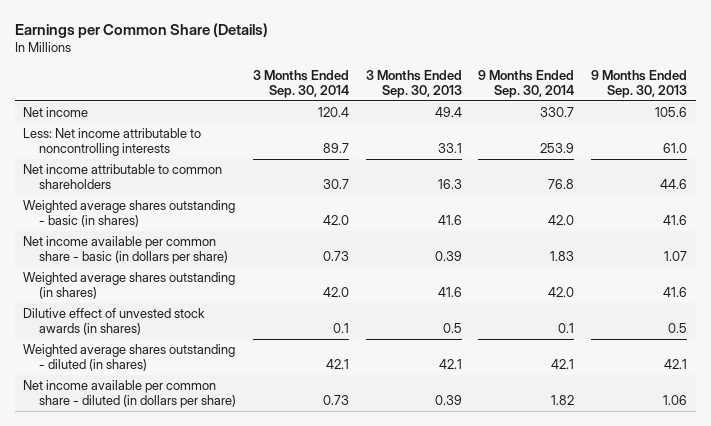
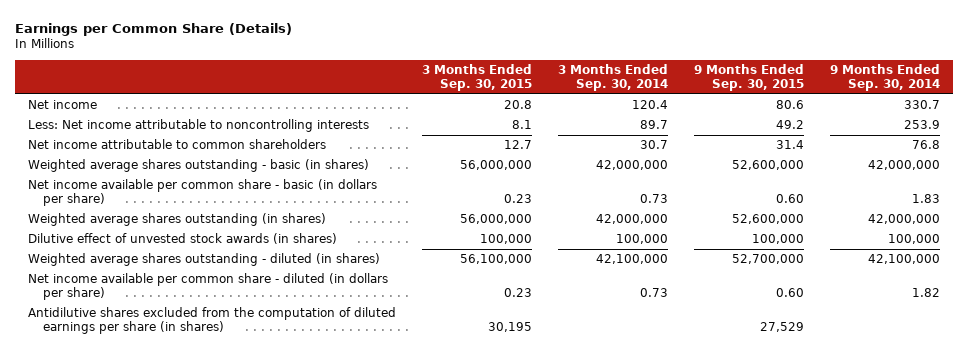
[365,70,462,99] 3 Months Ended Sep. 30, 2013 -> none
[591,70,688,99] 9 Months Ended Sep. 30, 2013 -> none
none -> [421,63,532,91] 3 Months Ended Sep. 30, 2015
none -> [693,63,804,91] 9 Months Ended Sep. 30, 2015
[322,215,349,226] 42.0 -> [595,160,668,171] 42,000,000
[548,215,575,226] 42.0 -> [867,160,940,171] 42,000,000
[322,287,349,298] 42.0 -> [595,214,668,225] 42,000,000
[548,287,575,298] 42.0 -> [867,214,940,225] 42,000,000
[332,323,349,334] 0.1 -> [615,234,668,245] 100,000
[558,323,575,334] 0.1 -> [887,234,940,245] 100,000
[325,359,349,370] 42.1 -> [595,254,668,265] 42,100,000
[551,359,575,370] 42.1 -> [867,254,940,265] 42,100,000
none -> [27,307,396,335] Antidilutive shares excluded from the computation of diluted earnings per share (in shares)

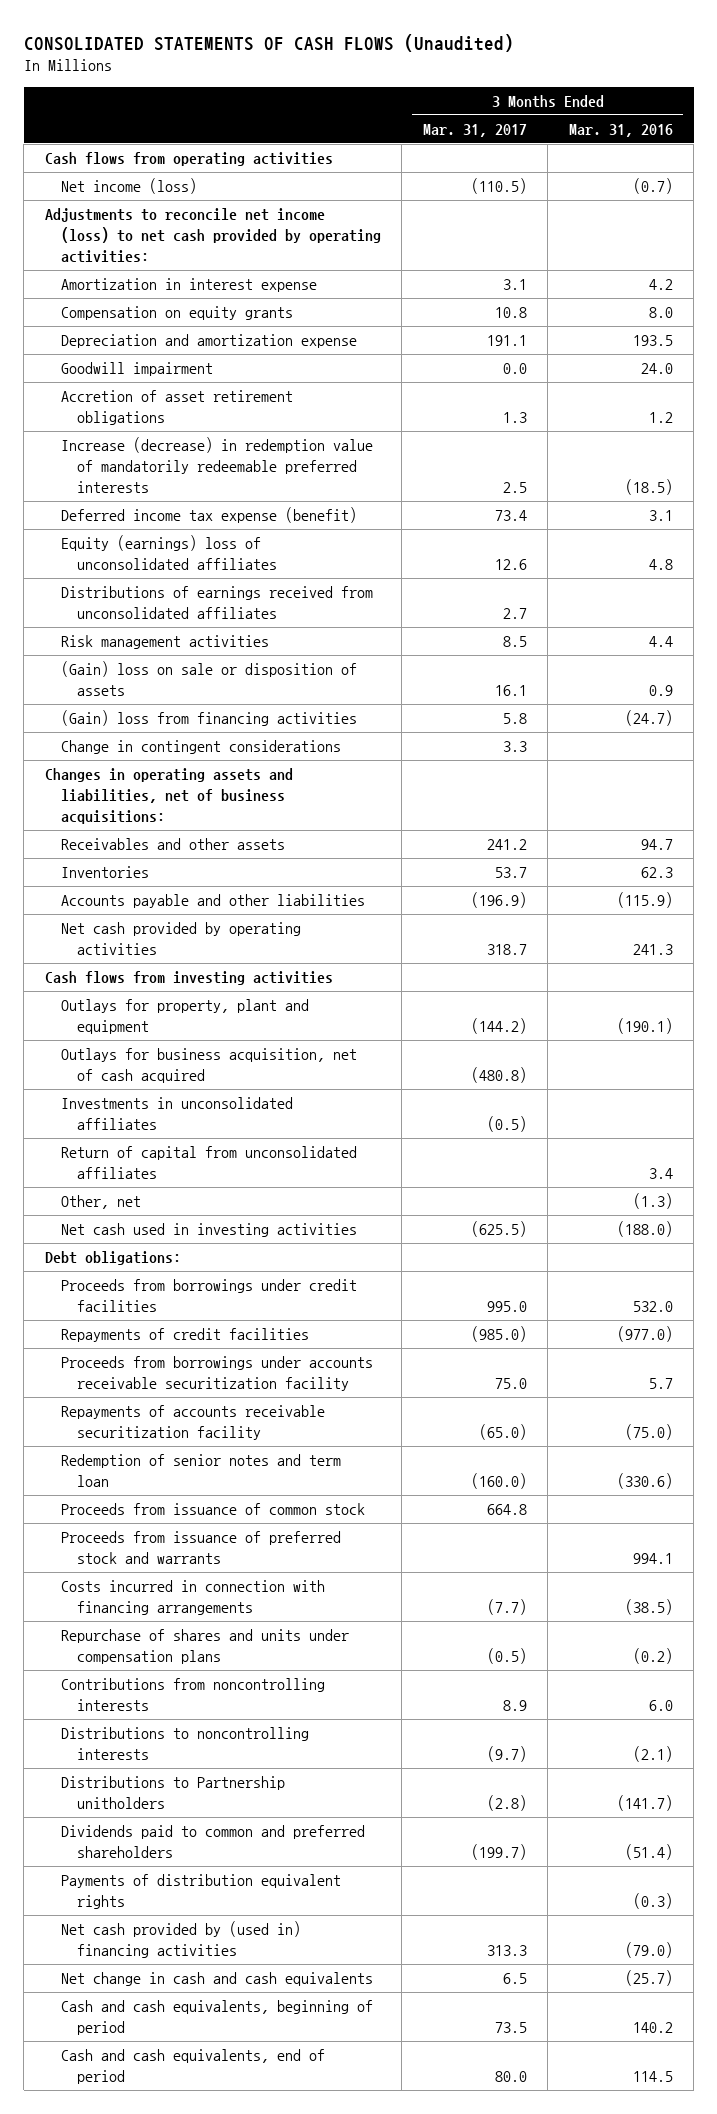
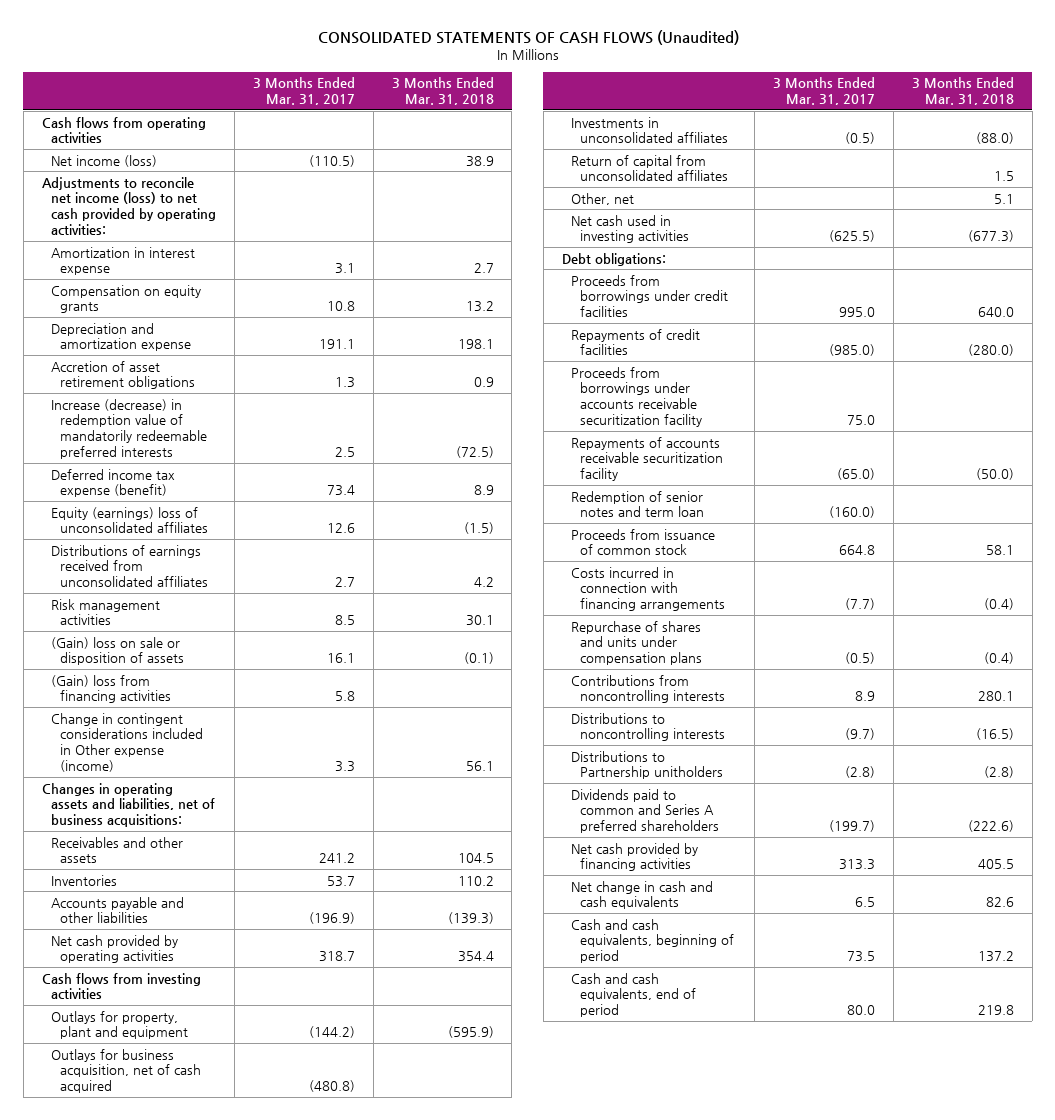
[568,123,673,137] Mar. 31, 2016 -> none
none -> [391,77,494,106] 3 Months Ended Mar. 31, 2018
[60,362,213,377] Goodwill impairment -> none
[60,740,341,755] Change in contingent considerations -> [50,712,203,772] Change in contingent considerations included in Other expense (income)
[60,1531,341,1565] Proceeds from issuance of preferred stock and warrants -> none
[60,1874,341,1910] Payments of distribution equivalent rights -> none
[60,1825,365,1859] Dividends paid to common and preferred shareholders -> [570,788,720,834] Dividends paid to common and Series A preferred shareholders
[60,1921,301,1959] Net cash provided by (used in) financing activities -> [570,842,698,872] Net cash provided by financing activities

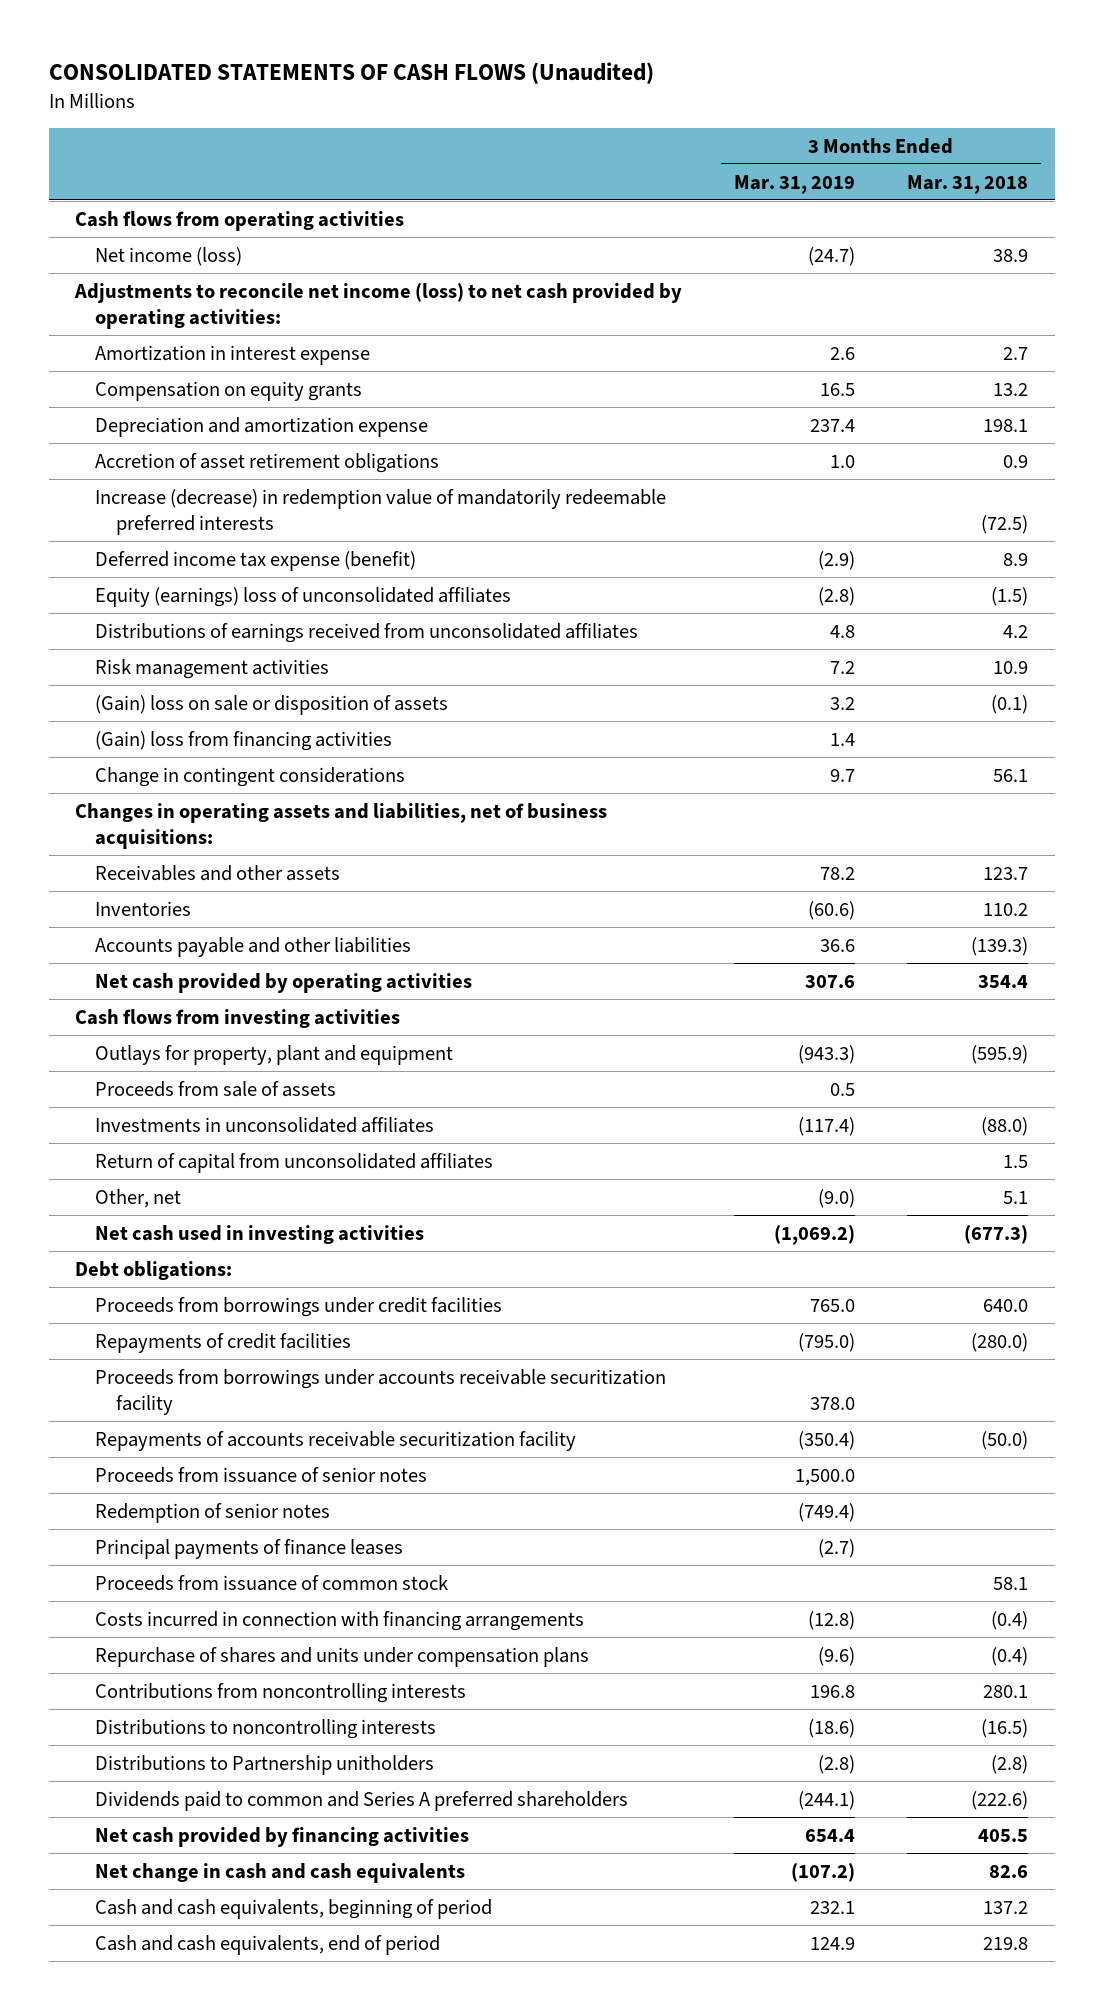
[252,77,355,106] 3 Months Ended Mar. 31, 2017 -> none
none -> [734,174,856,194] Mar. 31, 2019
[465,615,494,627] 30.1 -> [993,660,1029,674] 10.9
[50,712,203,772] Change in contingent considerations included in Other expense (income) -> [95,766,406,787] Change in contingent considerations
[457,853,494,864] 104.5 -> [983,866,1029,880] 123.7
[50,1048,201,1094] Outlays for business acquisition, net of cash acquired -> none
none -> [95,1080,337,1097] Proceeds from sale of assets
none -> [95,1466,428,1483] Proceeds from issuance of senior notes
[570,490,705,518] Redemption of senior notes and term loan -> [95,1502,331,1523] Redemption of senior notes
none -> [95,1538,404,1559] Principal payments of finance leases

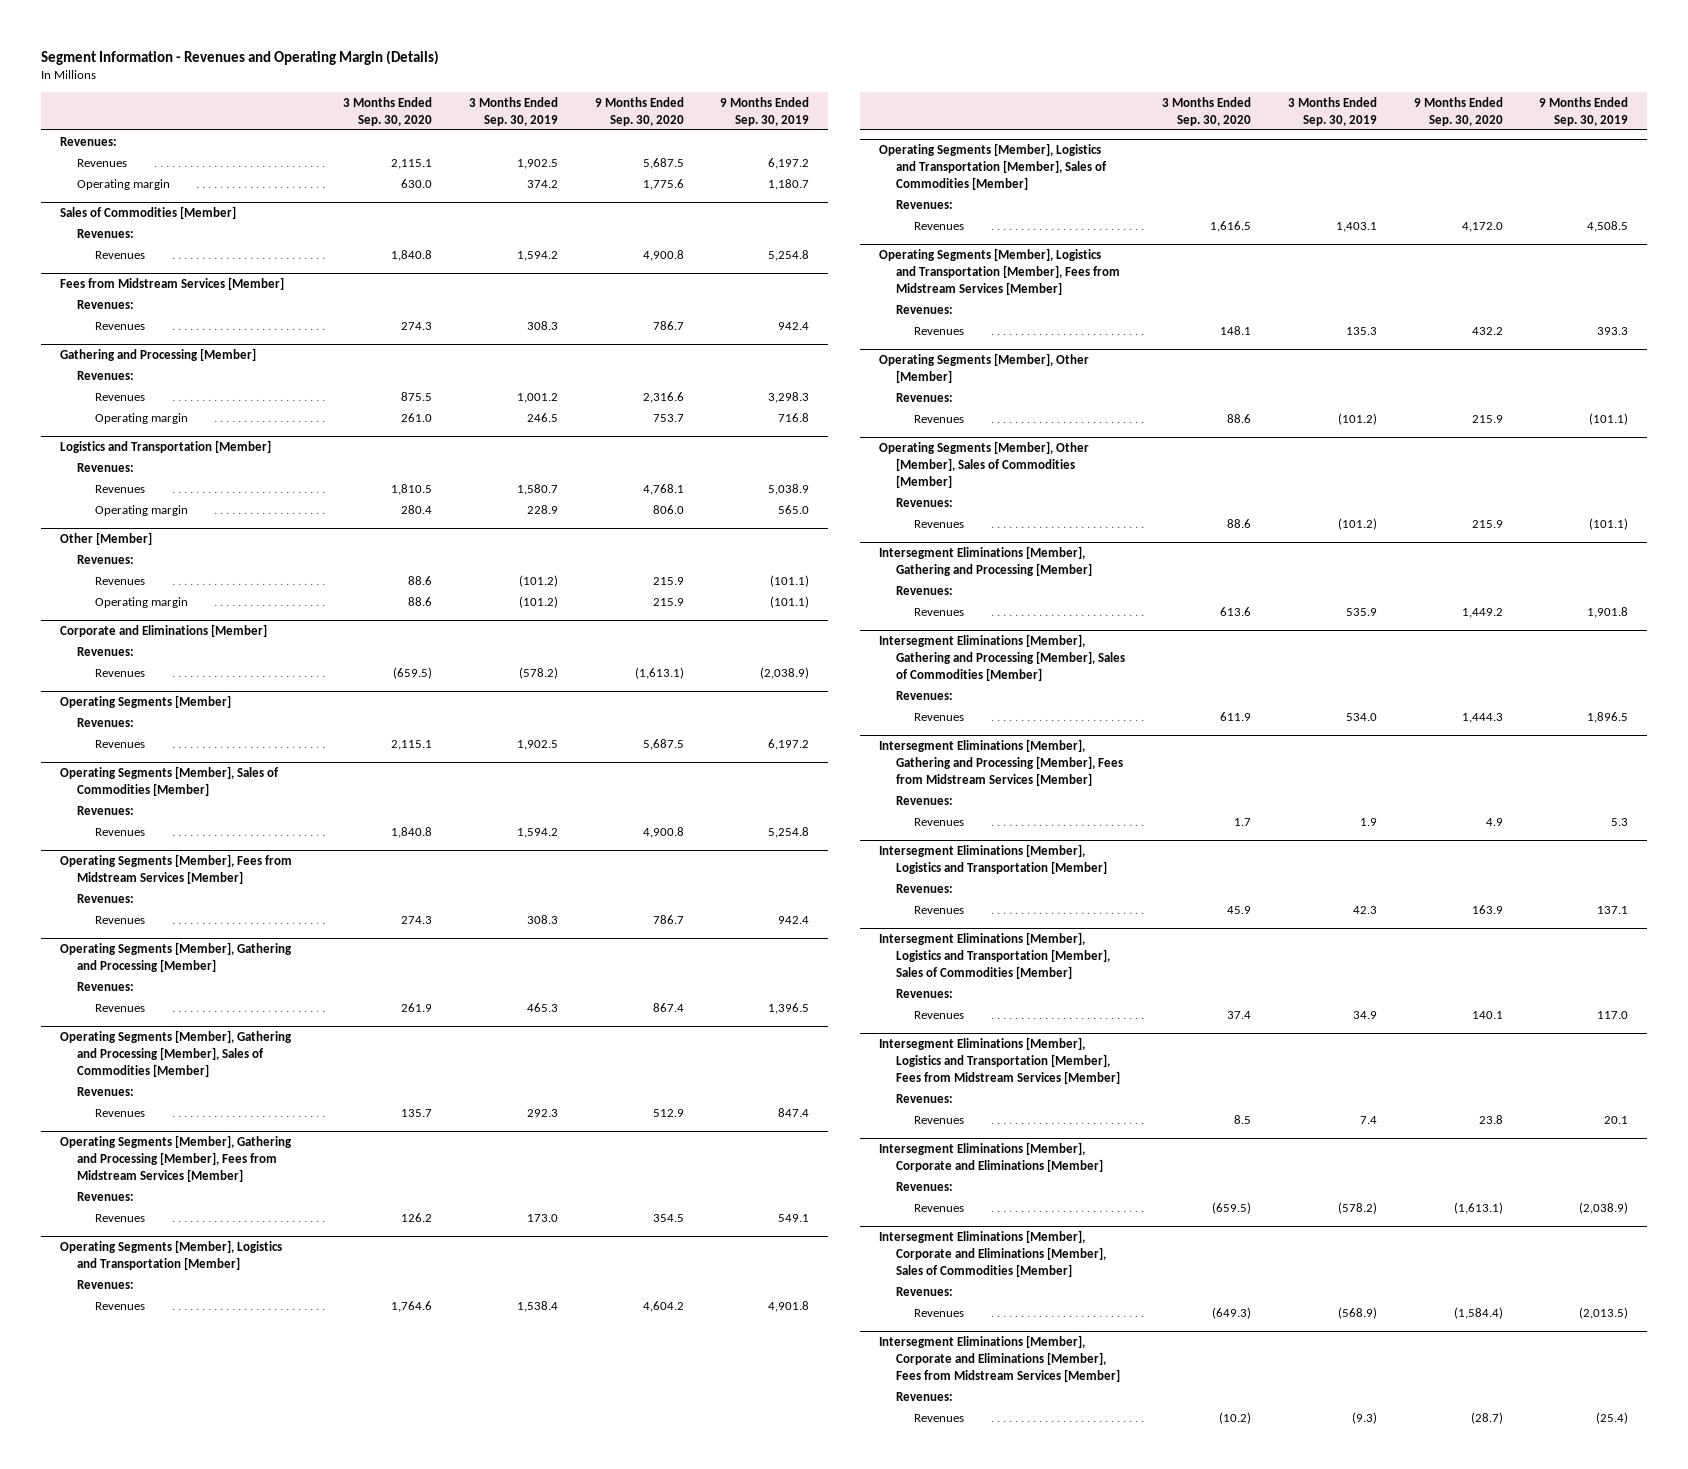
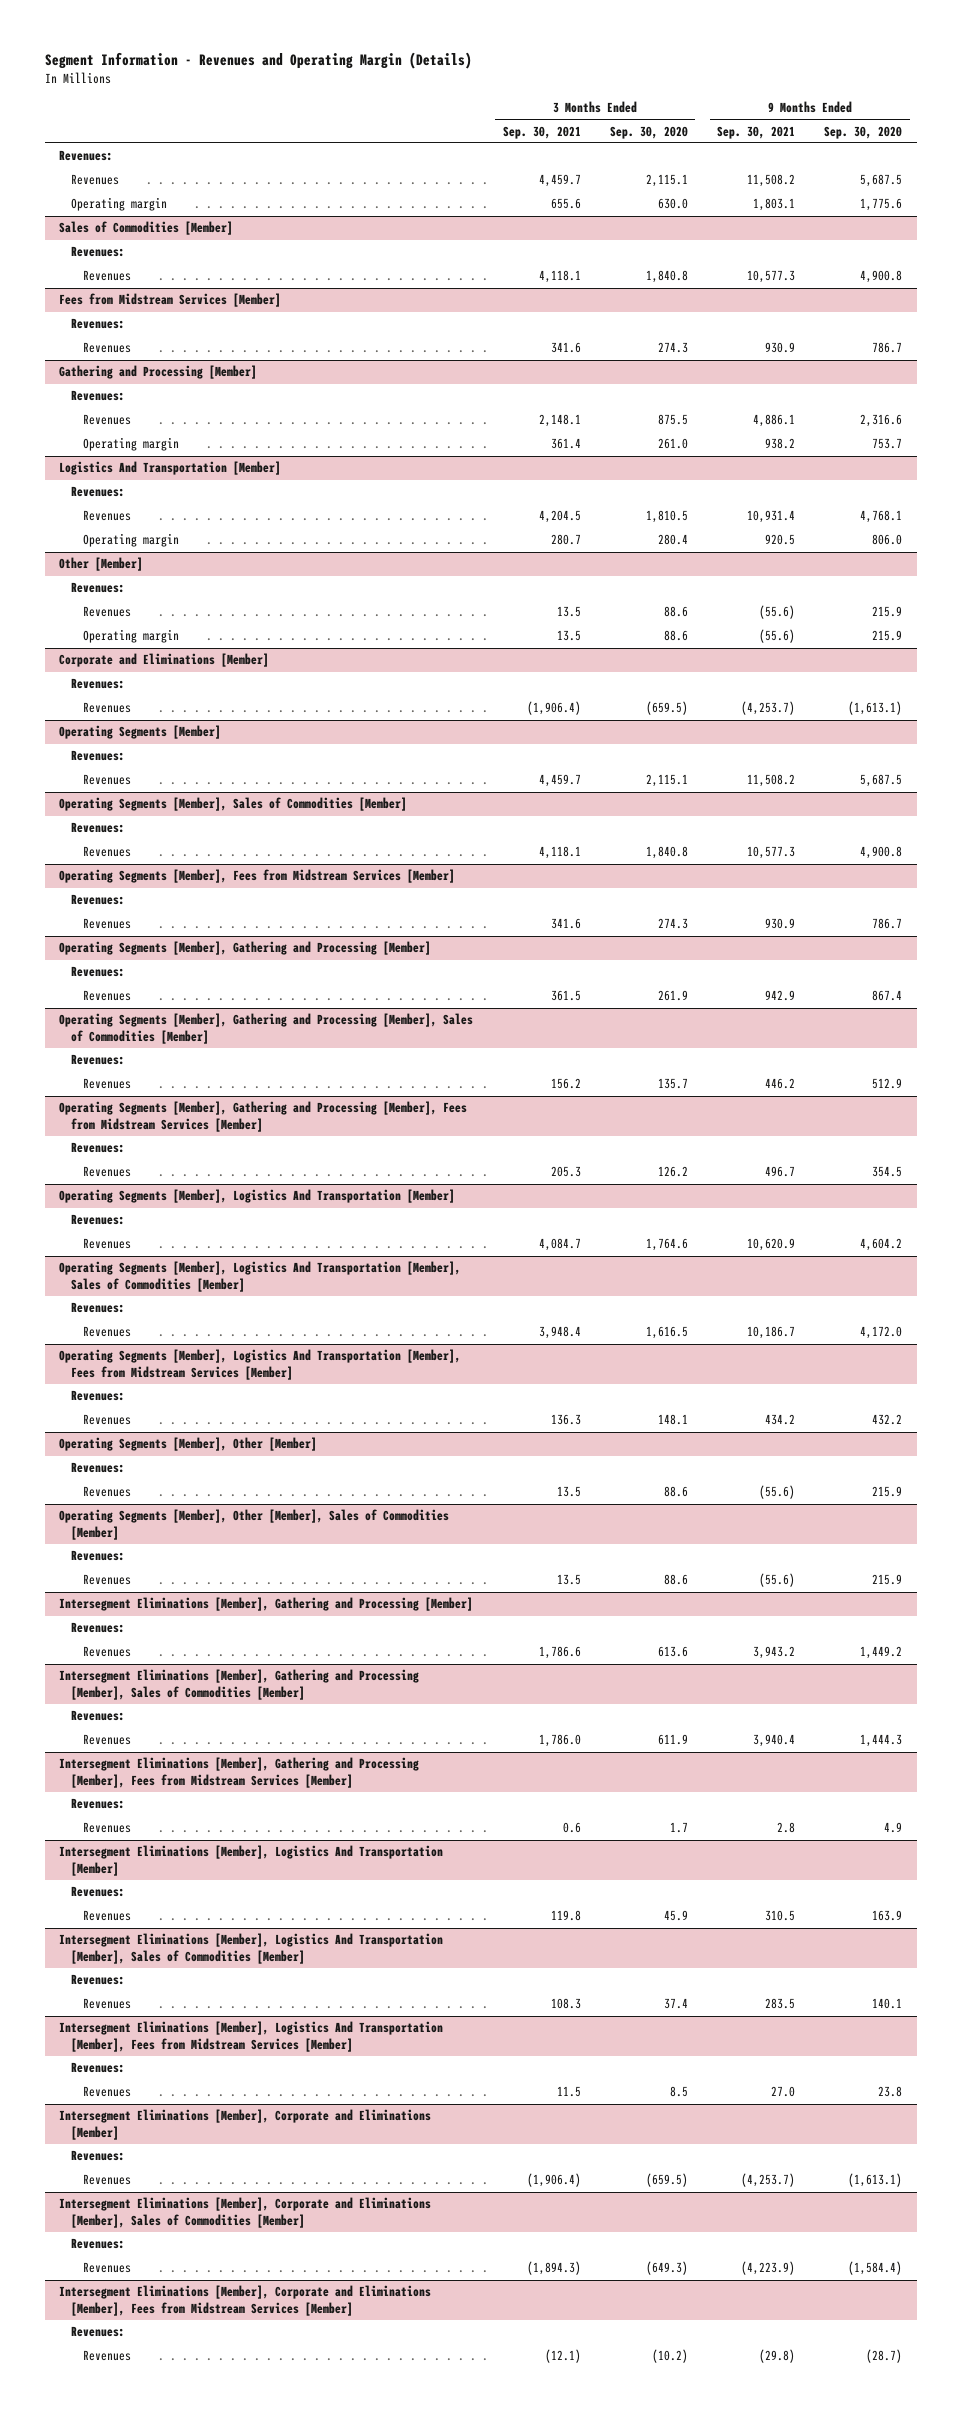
[468,96,558,126] 3 Months Ended Sep. 30, 2019 -> none
[720,96,810,126] 9 Months Ended Sep. 30, 2019 -> none
none -> [502,125,581,139] Sep. 30, 2021
none -> [717,125,796,139] Sep. 30, 2021
[59,439,271,453] Logistics and Transportation [Member] -> [59,461,282,476] Logistics And Transportation [Member]
[59,1239,282,1270] Operating Segments [Member], Logistics and Transportation [Member] -> [59,1189,456,1204] Operating Segments [Member], Logistics And Transportation [Member]
[878,142,1108,190] Operating Segments [Member], Logistics and Transportation [Member], Sales of Commodities [Member] -> [59,1261,462,1292] Operating Segments [Member], Logistics And Transportation [Member], Sales of Commodities [Member]
[878,247,1121,295] Operating Segments [Member], Logistics and Transportation [Member], Fees from Midstream Services [Member] -> [59,1349,462,1380] Operating Segments [Member], Logistics And Transportation [Member], Fees from Midstream Services [Member]
[878,843,1108,874] Intersegment Eliminations [Member], Logistics and Transportation [Member] -> [59,1845,444,1876] Intersegment Eliminations [Member], Logistics And Transportation [Member]
[878,931,1111,979] Intersegment Eliminations [Member], Logistics and Transportation [Member], Sales of Commodities [Member] -> [59,1933,444,1964] Intersegment Eliminations [Member], Logistics And Transportation [Member], Sales of Commodities [Member]
[878,1036,1121,1084] Intersegment Eliminations [Member], Logistics and Transportation [Member], Fees from Midstream Services [Member] -> [59,2021,444,2052] Intersegment Eliminations [Member], Logistics And Transportation [Member], Fees from Midstream Services [Member]

